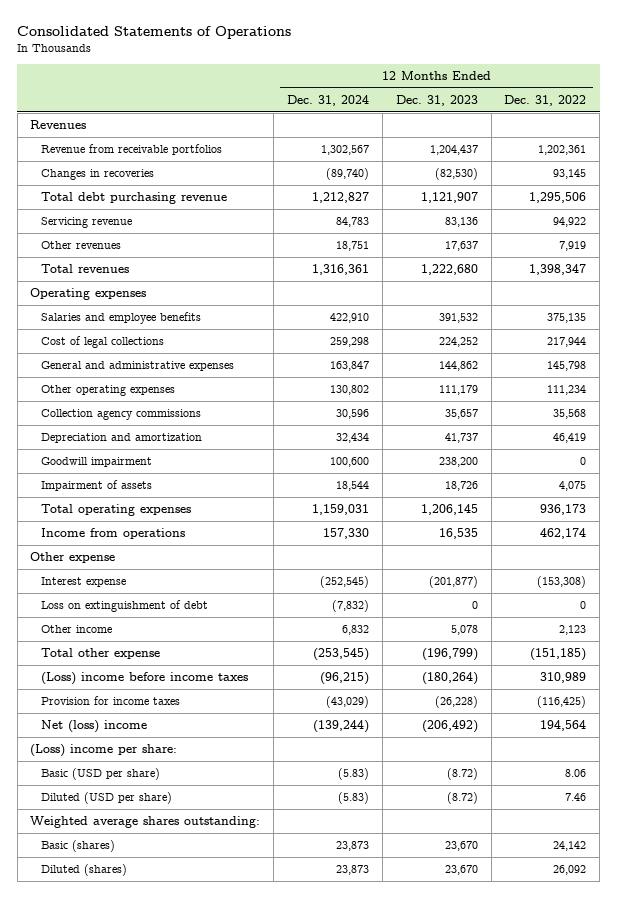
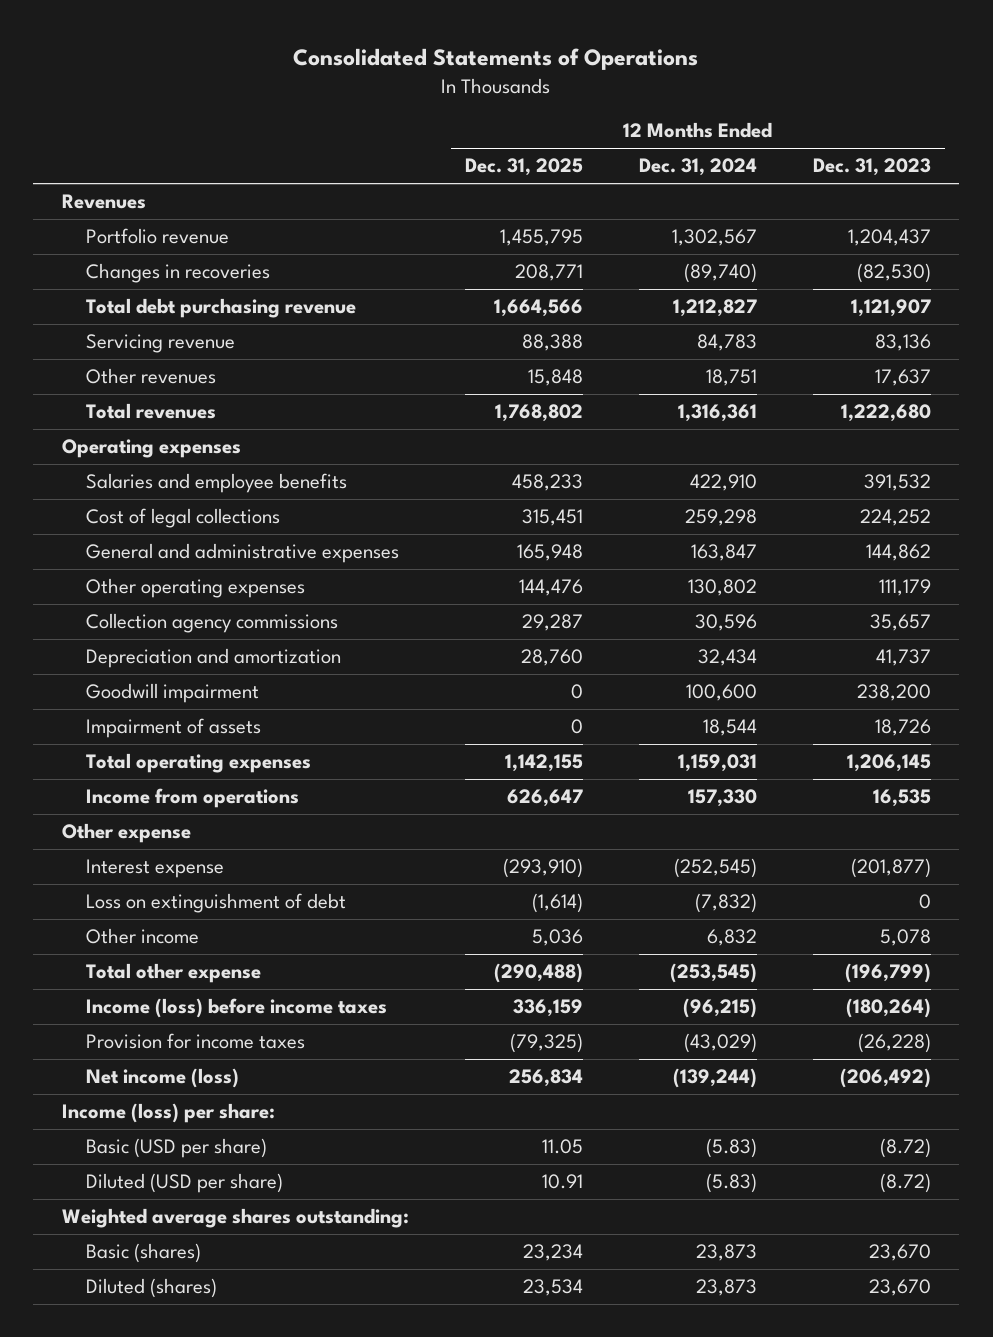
[504,94,587,106] Dec. 31, 2022 -> none
none -> [464,158,583,177] Dec. 31, 2025
[41,144,223,156] Revenue from receivable portfolios -> [85,228,229,245] Portfolio revenue
[41,672,249,686] (Loss) income before income taxes -> [85,998,387,1019] Income (loss) before income taxes
[41,720,148,734] Net (loss) income -> [85,1068,239,1089] Net income (loss)
[30,744,178,758] (Loss) income per share: -> [61,1103,275,1124] Income (loss) per share:

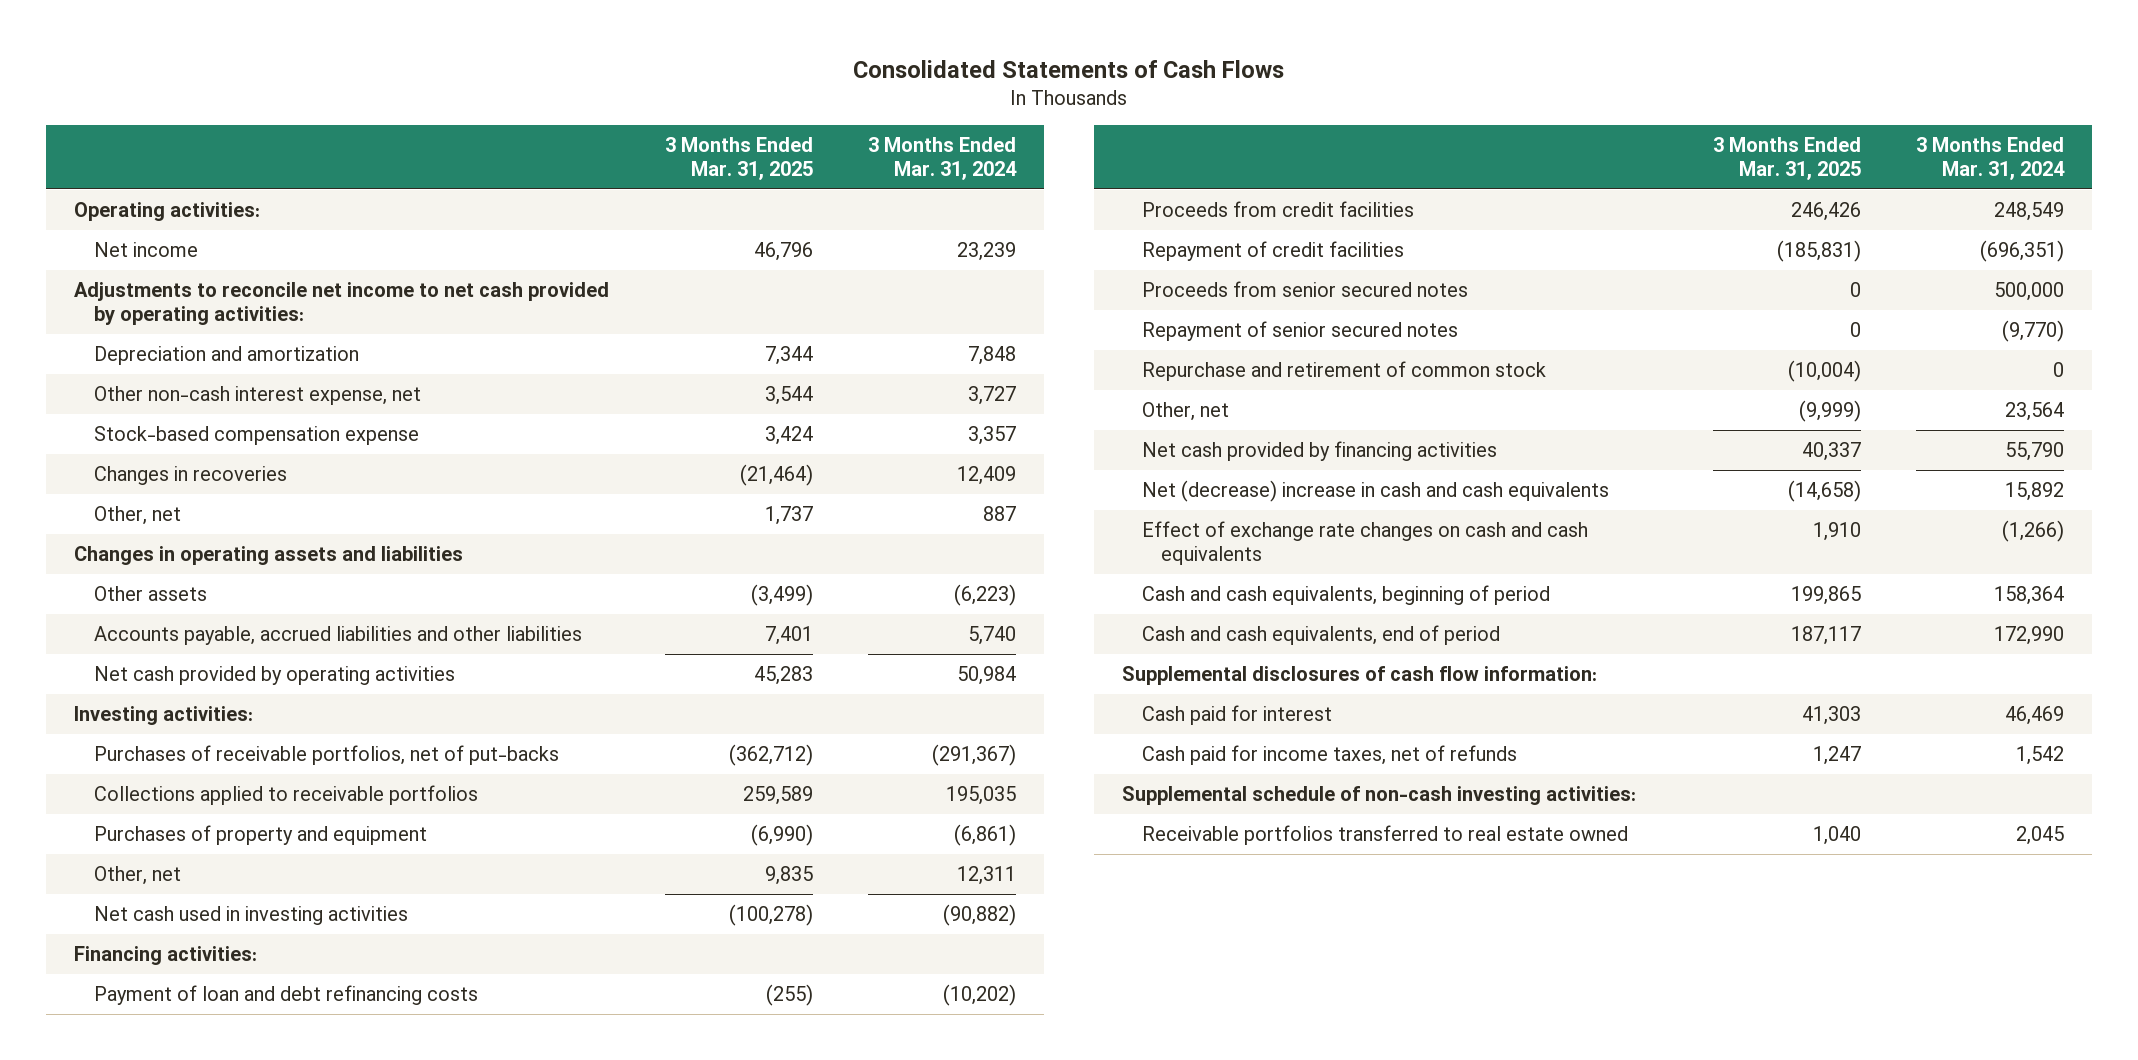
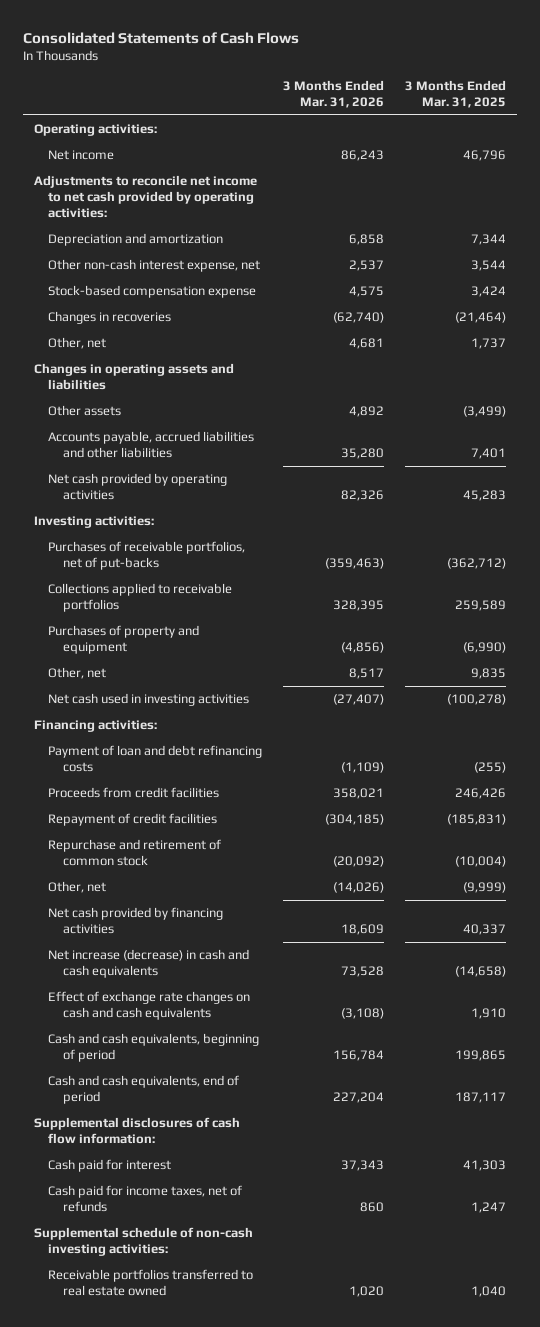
[868,137,1018,181] 3 Months Ended Mar. 31, 2024 -> none
none -> [283,80,385,109] 3 Months Ended Mar. 31, 2026
[1141,281,1468,298] Proceeds from senior secured notes -> none
[1141,321,1458,342] Repayment of senior secured notes -> none
[1141,480,1609,503] Net (decrease) increase in cash and cash equivalents -> [48,949,250,978] Net increase (decrease) in cash and cash equivalents

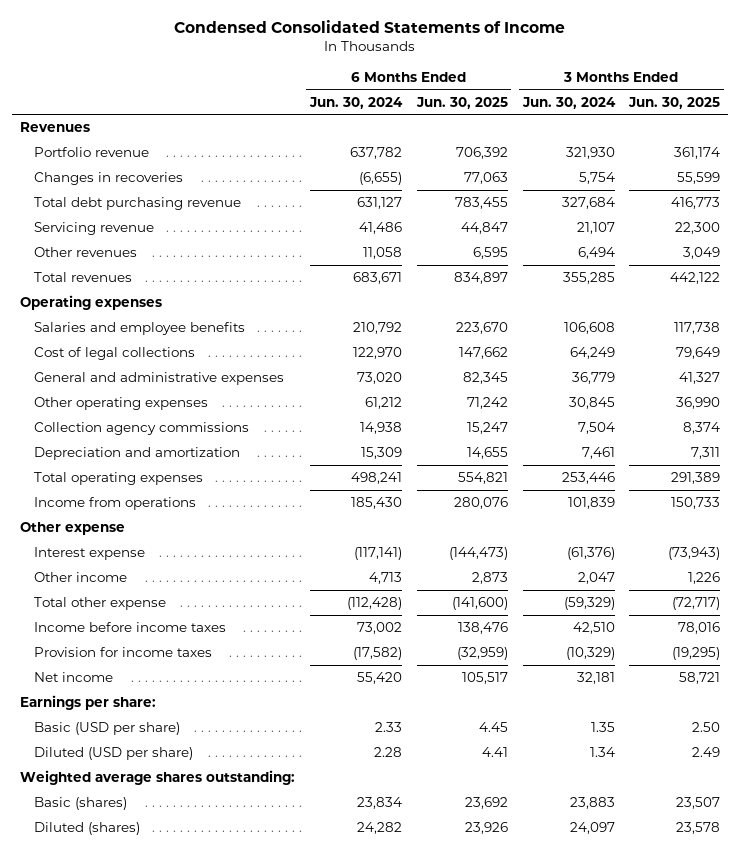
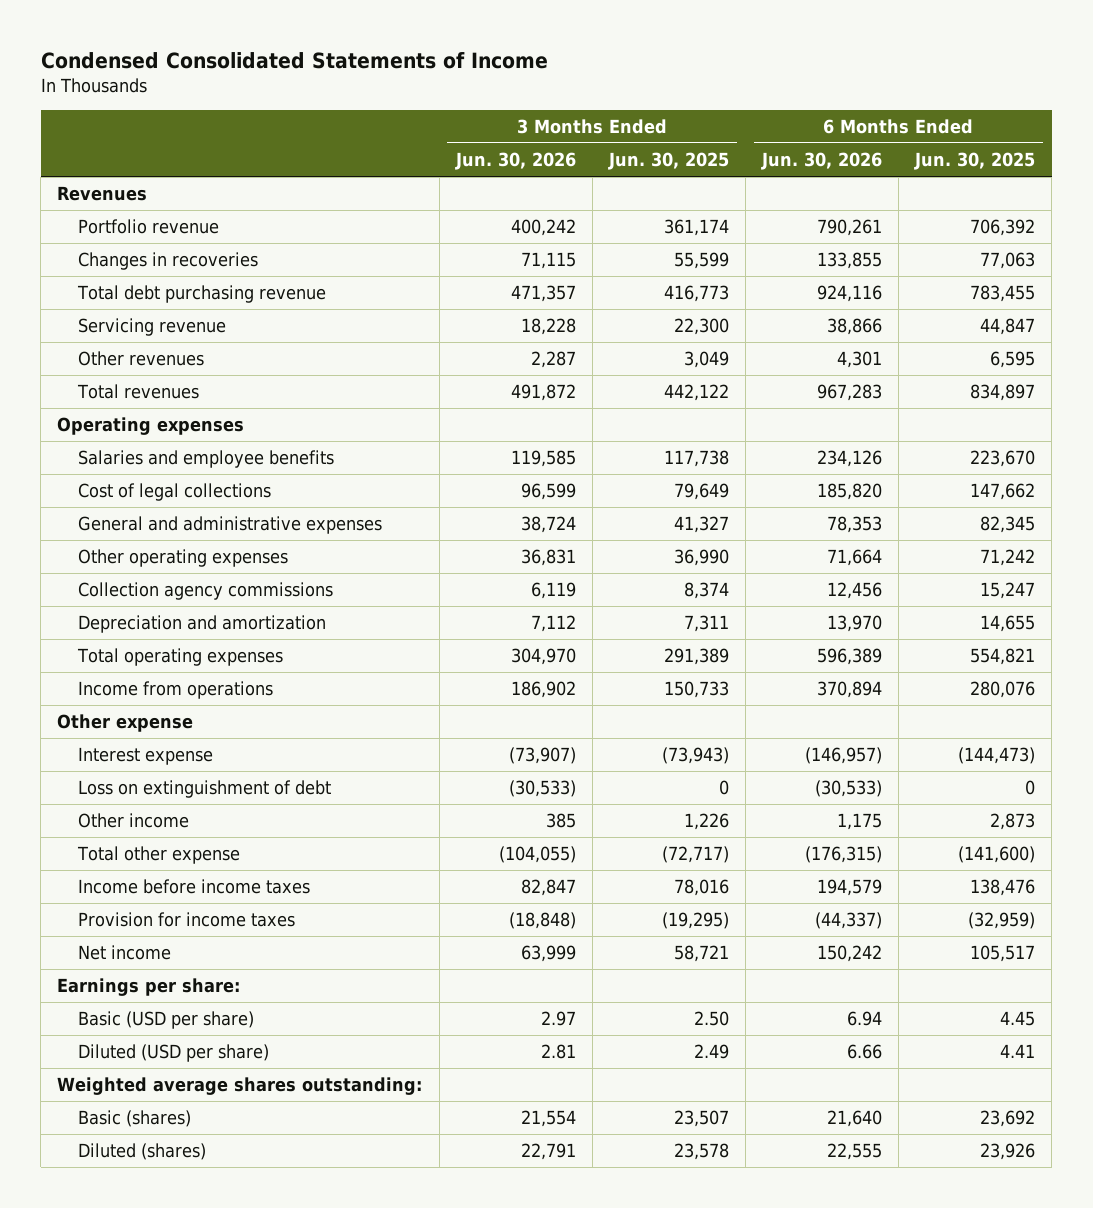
[308,96,403,109] Jun. 30, 2024 -> none
[521,96,616,109] Jun. 30, 2024 -> none
none -> [454,151,576,170] Jun. 30, 2026
none -> [760,151,882,170] Jun. 30, 2026
none -> [77,780,331,799] Loss on extinguishment of debt

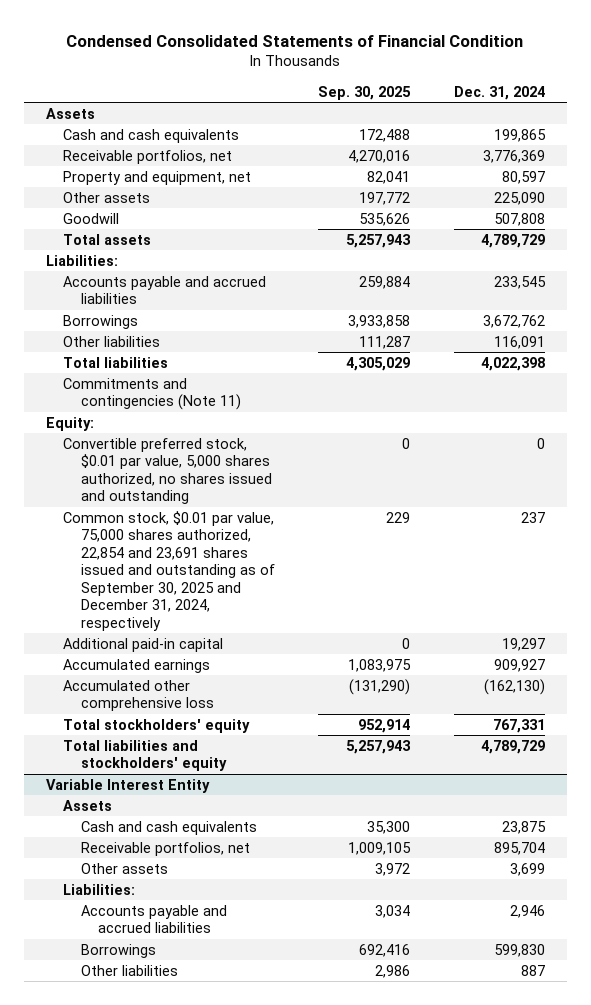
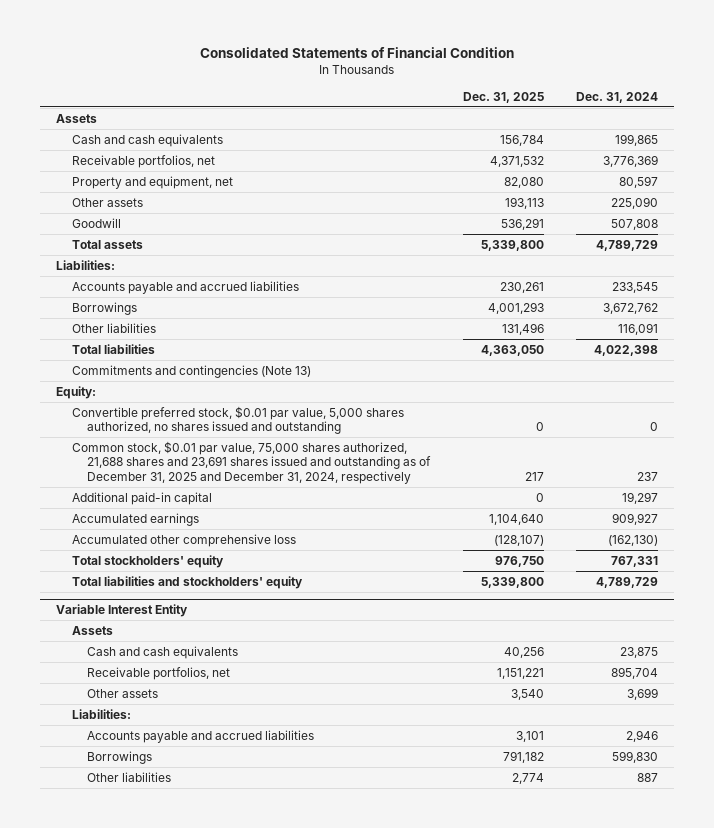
[66,34,524,47] Condensed Consolidated Statements of Financial Condition -> [199,47,514,59] Consolidated Statements of Financial Condition
[318,85,412,100] Sep. 30, 2025 -> none
none -> [462,92,544,104] Dec. 31, 2025
[63,377,241,411] Commitments and contingencies (Note 11) -> [71,364,311,378] Commitments and contingencies (Note 13)
[63,510,275,631] Common stock, $0.01 par value, 75,000 shares authorized, 22,854 and 23,691 shares issued and outstanding as of September 30, 2025 and December 31, 2024, respectively -> [71,440,432,484] Common stock, $0.01 par value, 75,000 shares authorized, 21,688 shares and 23,691 shares issued and outstanding as of December 31, 2025 and December 31, 2024, respectively

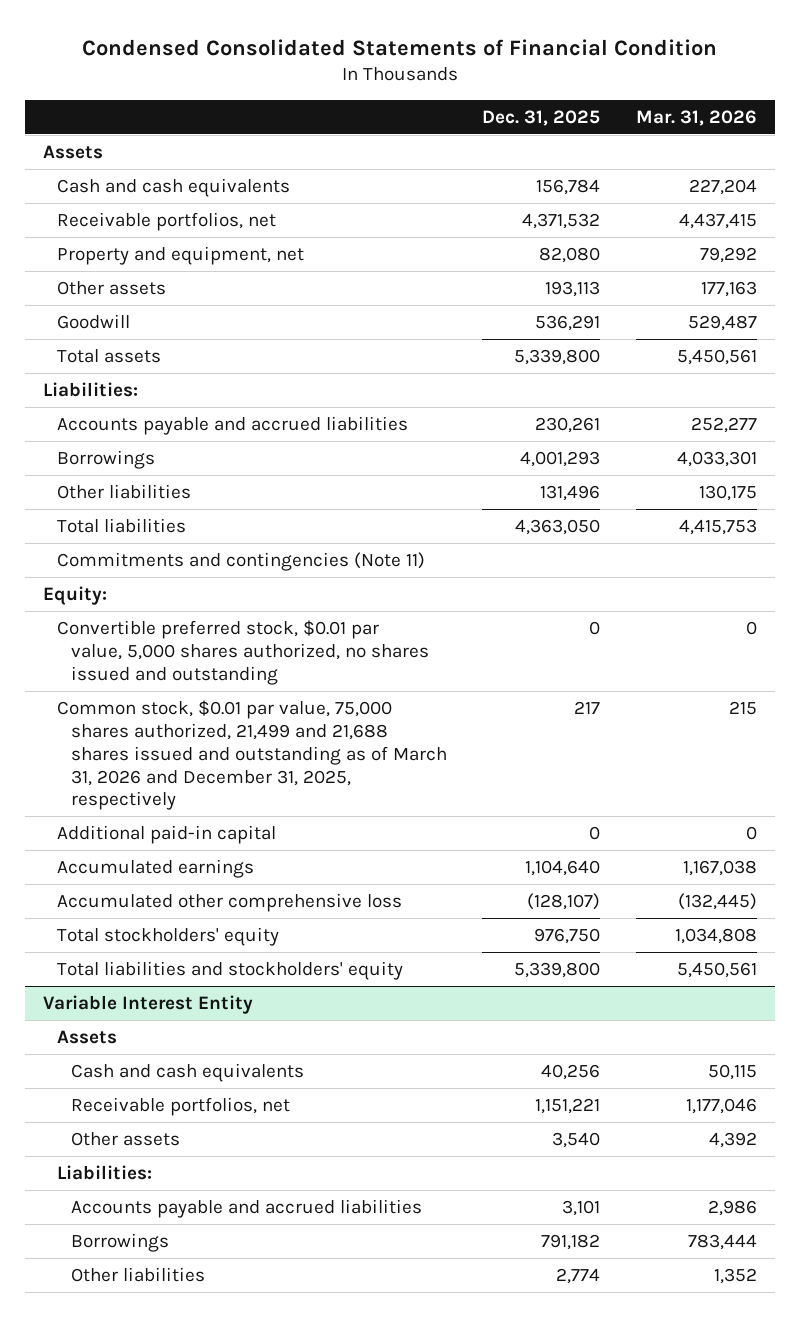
[199,47,514,59] Consolidated Statements of Financial Condition -> [82,38,718,56] Condensed Consolidated Statements of Financial Condition
[575,92,658,104] Dec. 31, 2024 -> none
none -> [636,109,758,126] Mar. 31, 2026
[71,364,311,378] Commitments and contingencies (Note 13) -> [56,552,425,572] Commitments and contingencies (Note 11)
[71,440,432,484] Common stock, $0.01 par value, 75,000 shares authorized, 21,688 shares and 23,691 shares issued and outstanding as of December 31, 2025 and December 31, 2024, respectively -> [56,700,447,811] Common stock, $0.01 par value, 75,000 shares authorized, 21,499 and 21,688 shares issued and outstanding as of March 31, 2026 and December 31, 2025, respectively

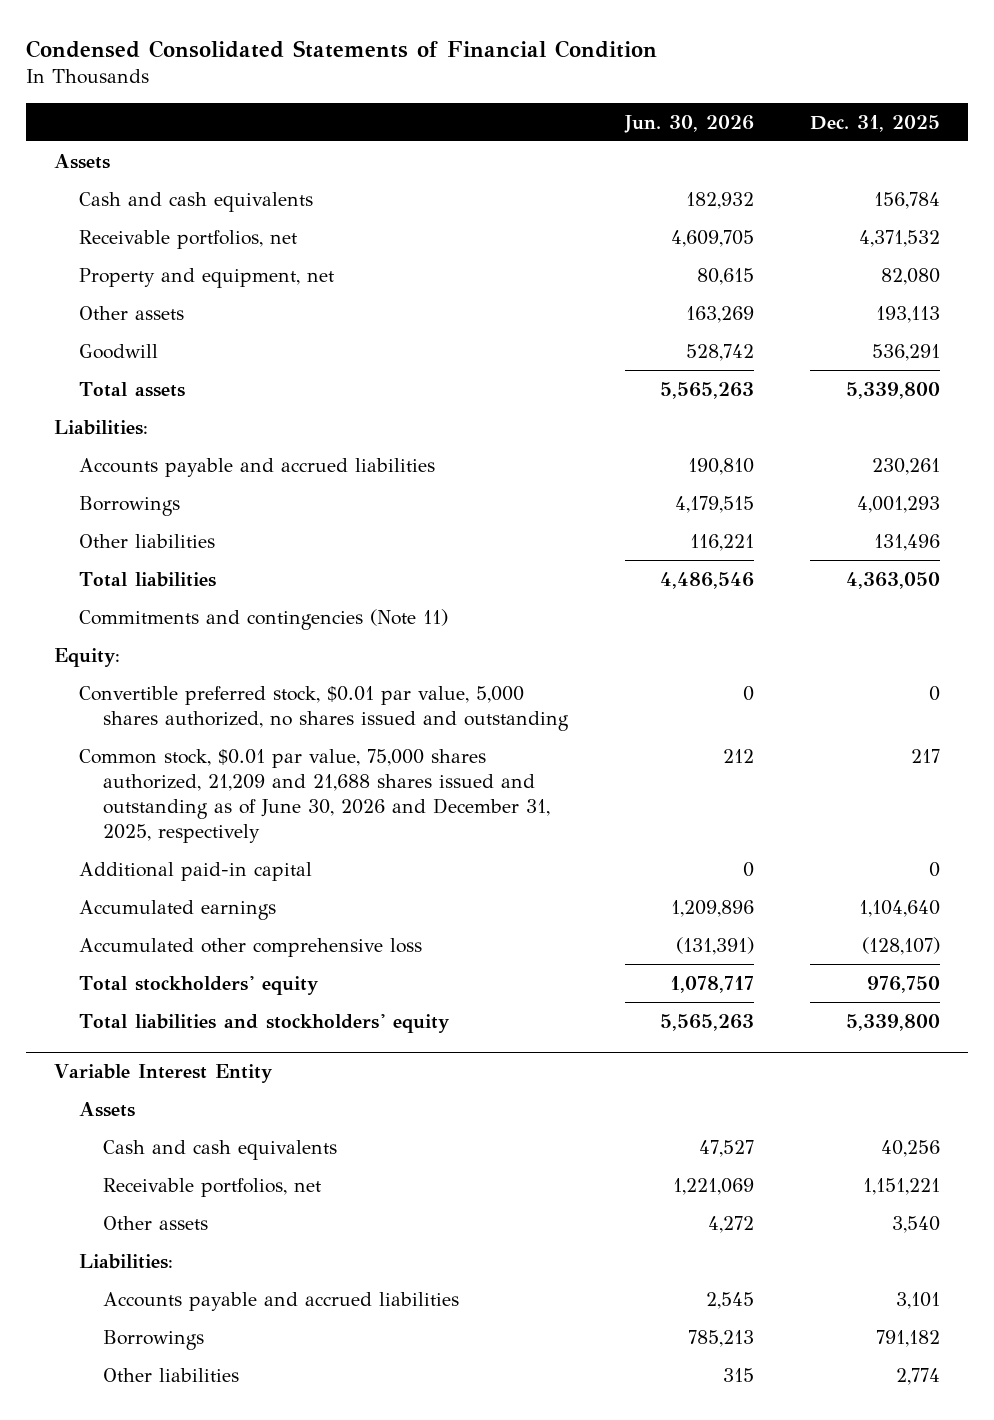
[636,109,758,126] Mar. 31, 2026 -> none
none -> [623,114,754,133] Jun. 30, 2026
[56,700,447,811] Common stock, $0.01 par value, 75,000 shares authorized, 21,499 and 21,688 shares issued and outstanding as of March 31, 2026 and December 31, 2025, respectively -> [78,748,551,844] Common stock, $0.01 par value, 75,000 shares authorized, 21,209 and 21,688 shares issued and outstanding as of June 30, 2026 and December 31, 2025, respectively

